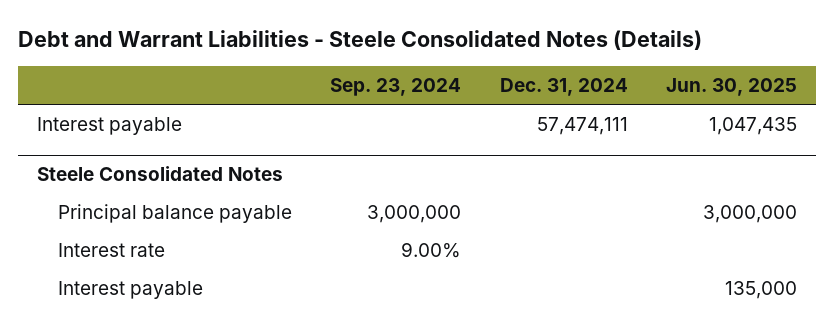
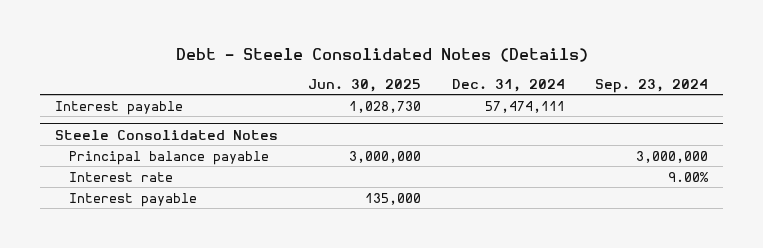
[17,29,702,50] Debt and Warrant Liabilities - Steele Consolidated Notes (Details) -> [175,47,588,62] Debt - Steele Consolidated Notes (Details)
[708,117,797,136] 1,047,435 -> [349,100,422,113] 1,028,730

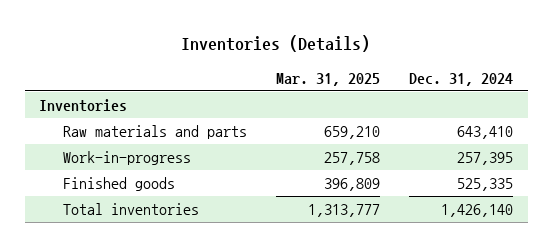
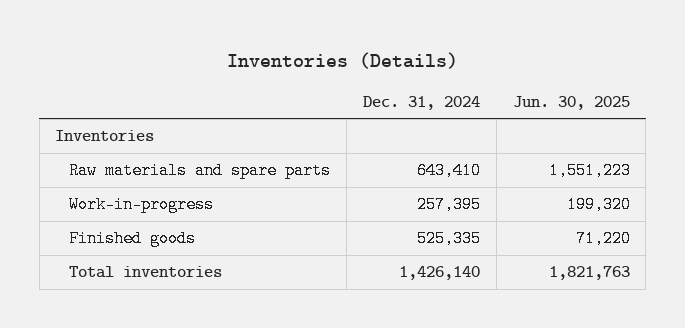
[276,72,381,86] Mar. 31, 2025 -> none
none -> [512,95,630,110] Jun. 30, 2025
[63,124,248,139] Raw materials and parts -> [69,162,332,180] Raw materials and spare parts

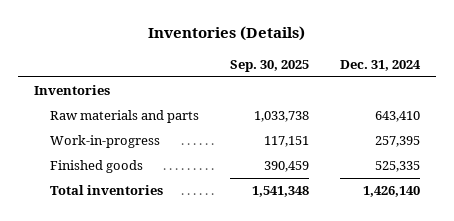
[512,95,630,110] Jun. 30, 2025 -> none
none -> [229,59,309,72] Sep. 30, 2025
[69,162,332,180] Raw materials and spare parts -> [49,110,199,124] Raw materials and parts

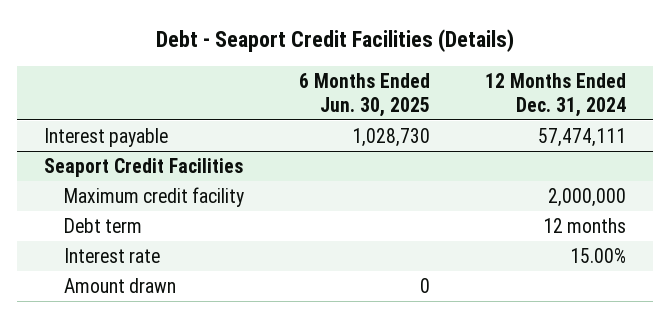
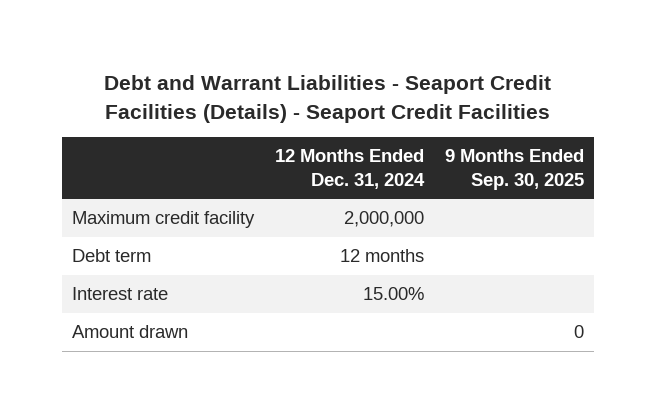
[155,28,514,52] Debt - Seaport Credit Facilities (Details) -> [103,75,551,123] Debt and Warrant Liabilities - Seaport Credit Facilities (Details) - Seaport Credit Facilities
[298,72,430,117] 6 Months Ended Jun. 30, 2025 -> none
none -> [444,149,584,190] 9 Months Ended Sep. 30, 2025
[43,127,168,147] Interest payable -> none
[43,157,243,177] Seaport Credit Facilities -> none

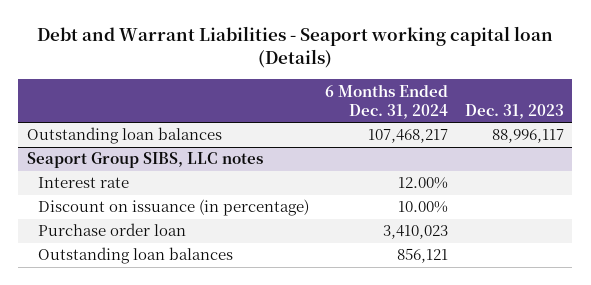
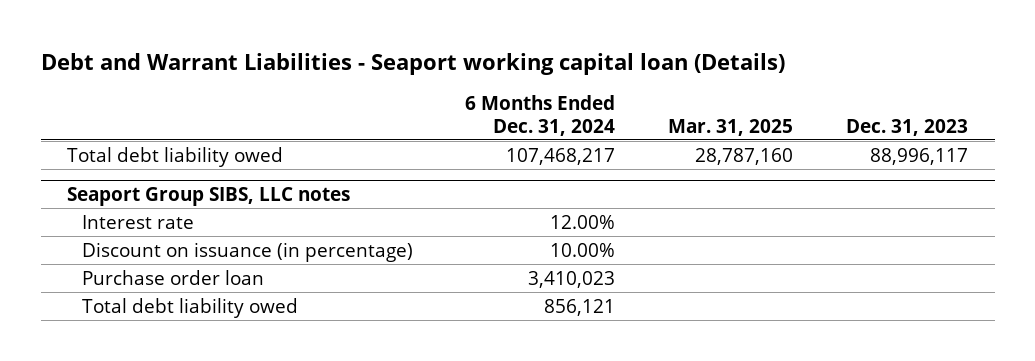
none -> [668,118,794,136] Mar. 31, 2025
[26,127,222,145] Outstanding loan balances -> [66,146,283,167] Total debt liability owed
[37,247,233,265] Outstanding loan balances -> [81,297,298,318] Total debt liability owed

